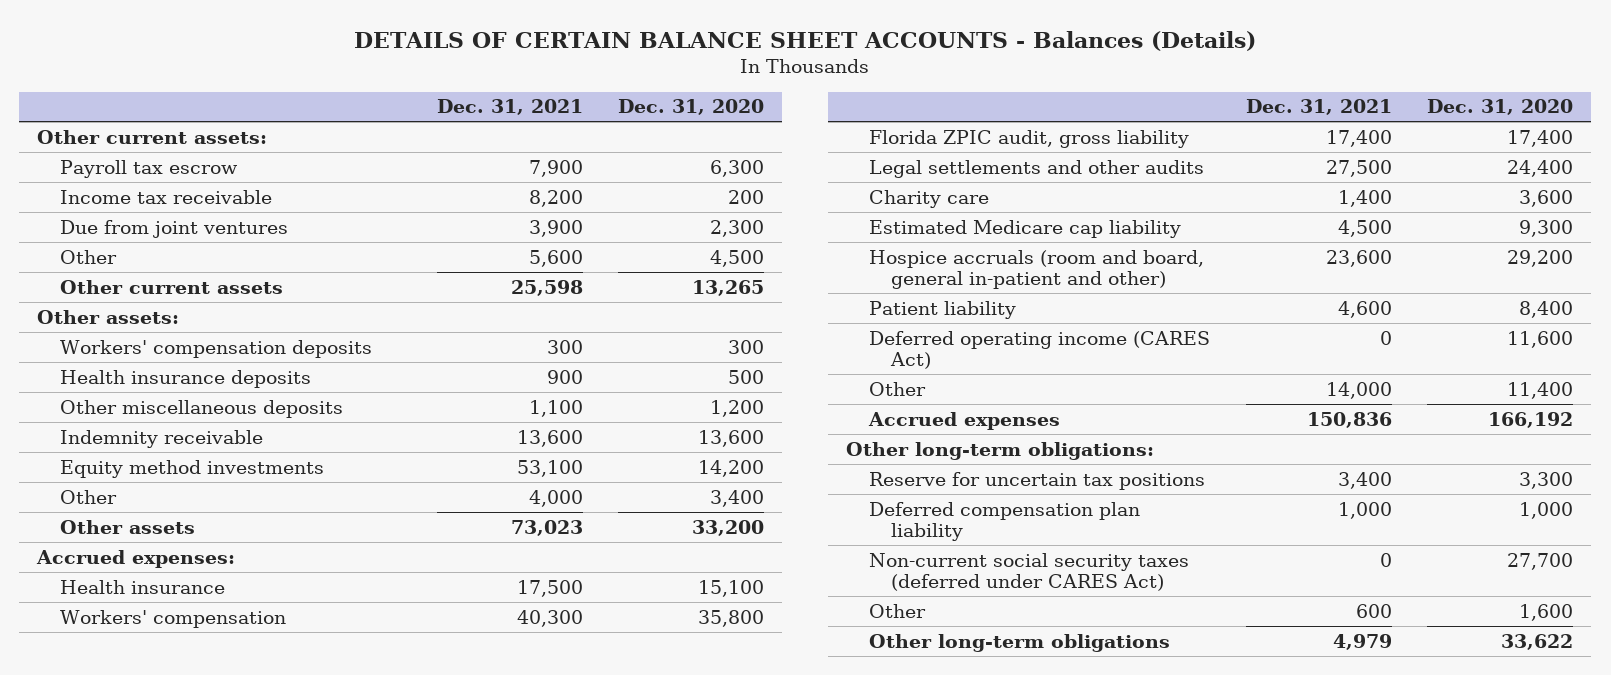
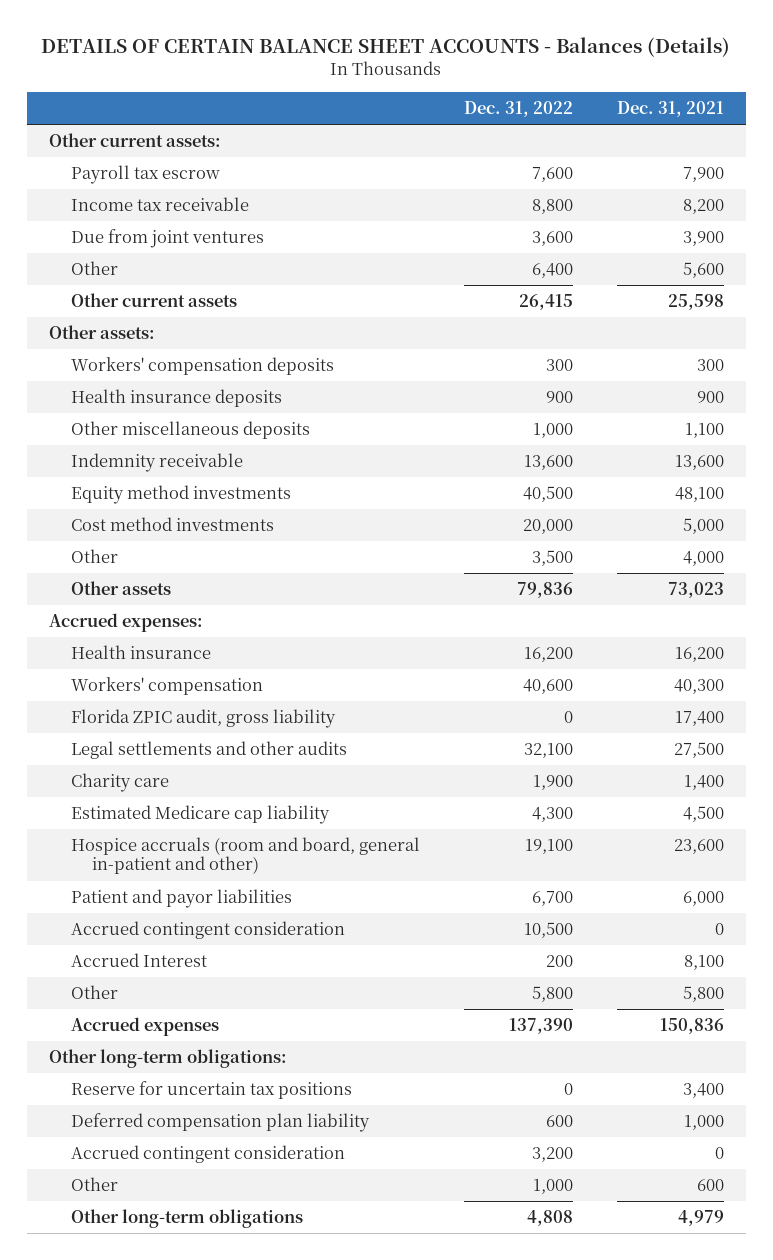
[618,99,765,116] Dec. 31, 2020 -> none
none -> [463,100,573,117] Dec. 31, 2022
[516,459,583,477] 53,100 -> [674,487,724,503] 48,100
none -> [70,517,274,532] Cost method investments
[516,579,583,597] 17,500 -> [674,647,724,663] 16,200
[868,330,1210,369] Deferred operating income (CARES Act) -> none
[868,300,1016,319] Patient liability -> [70,889,292,909] Patient and payor liabilities
[1337,300,1392,318] 4,600 -> [682,891,724,907] 6,000
none -> [70,921,345,940] Accrued contingent consideration
none -> [70,953,207,968] Accrued Interest
[1325,381,1392,399] 14,000 -> [682,986,724,1003] 5,800
[868,552,1189,591] Non-current social security taxes (deferred under CARES Act) -> none
none -> [70,1145,345,1164] Accrued contingent consideration

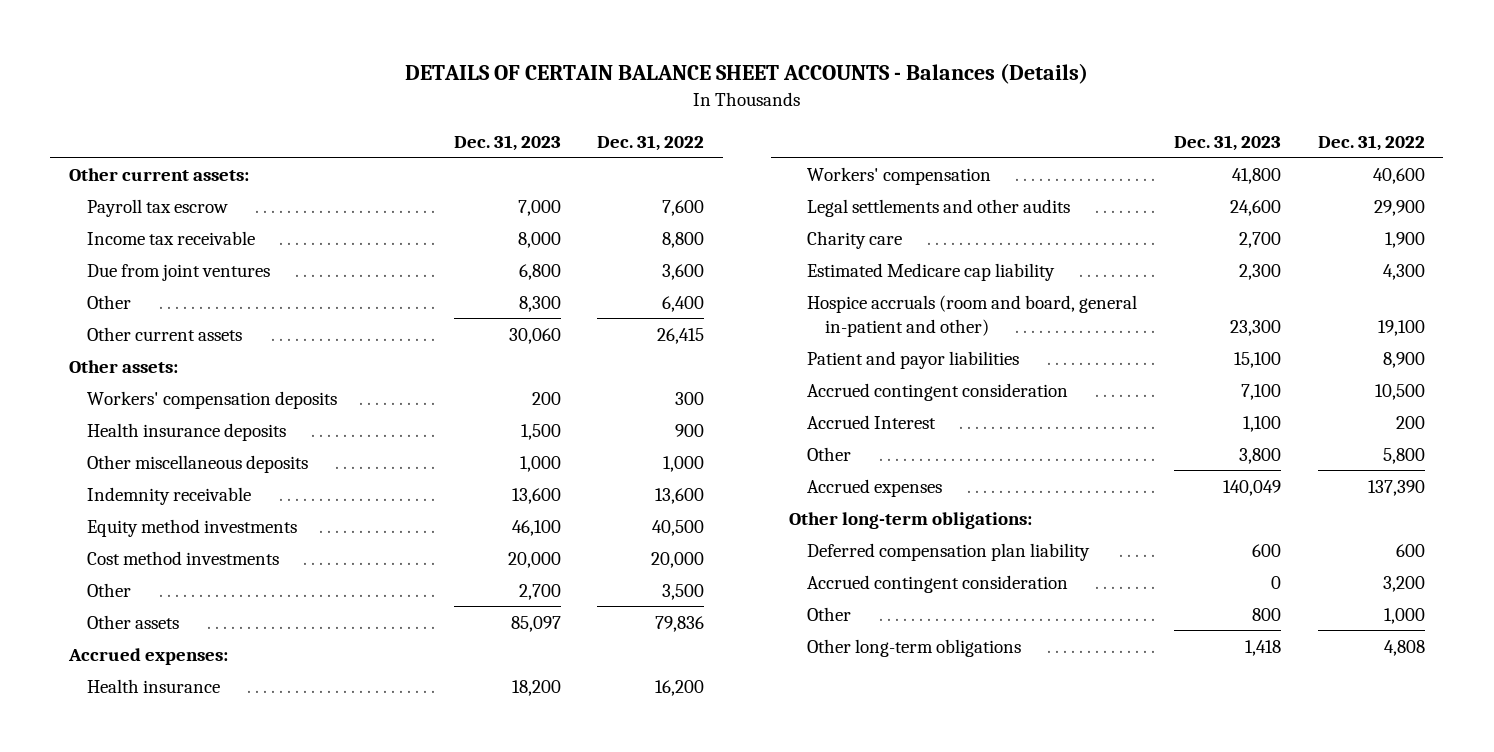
[616,100,724,117] Dec. 31, 2021 -> none
none -> [453,134,561,151] Dec. 31, 2023
[70,709,336,729] Florida ZPIC audit, gross liability -> none
[523,743,573,759] 32,100 -> [1373,199,1425,216] 29,900
[531,891,573,907] 6,700 -> [1382,351,1425,368] 8,900
[70,1081,352,1100] Reserve for uncertain tax positions -> none

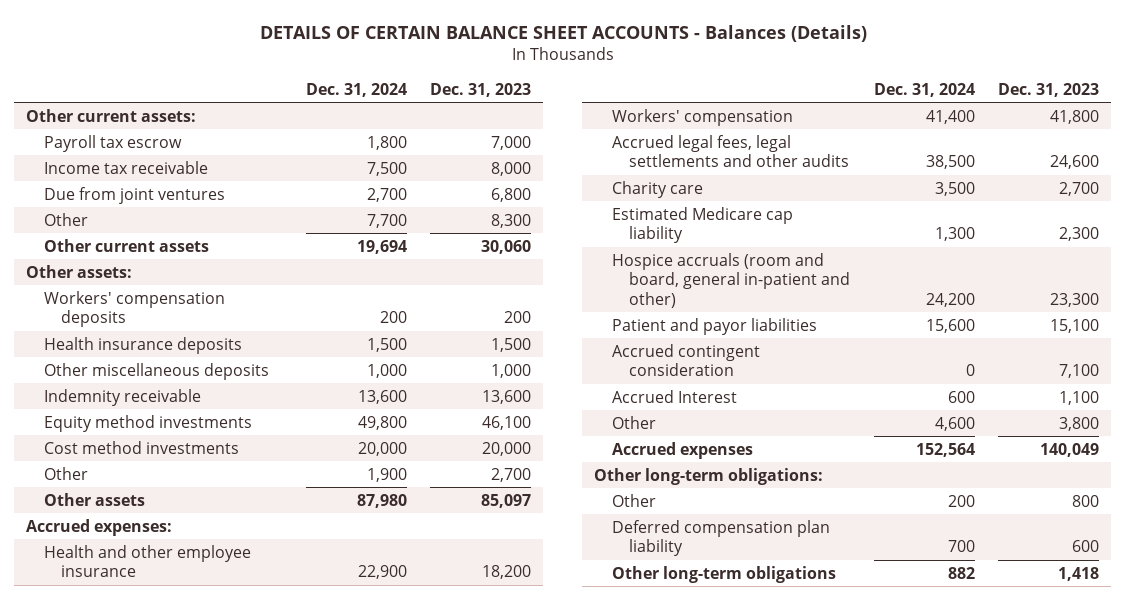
[597,134,705,151] Dec. 31, 2022 -> none
none -> [305,82,407,97] Dec. 31, 2024
[86,678,220,693] Health insurance -> [43,544,251,578] Health and other employee insurance
[806,198,1070,217] Legal settlements and other audits -> [611,134,850,168] Accrued legal fees, legal settlements and other audits
[806,574,1068,593] Accrued contingent consideration -> none
[806,542,1090,561] Deferred compensation plan liability -> [611,519,830,557] Deferred compensation plan liability

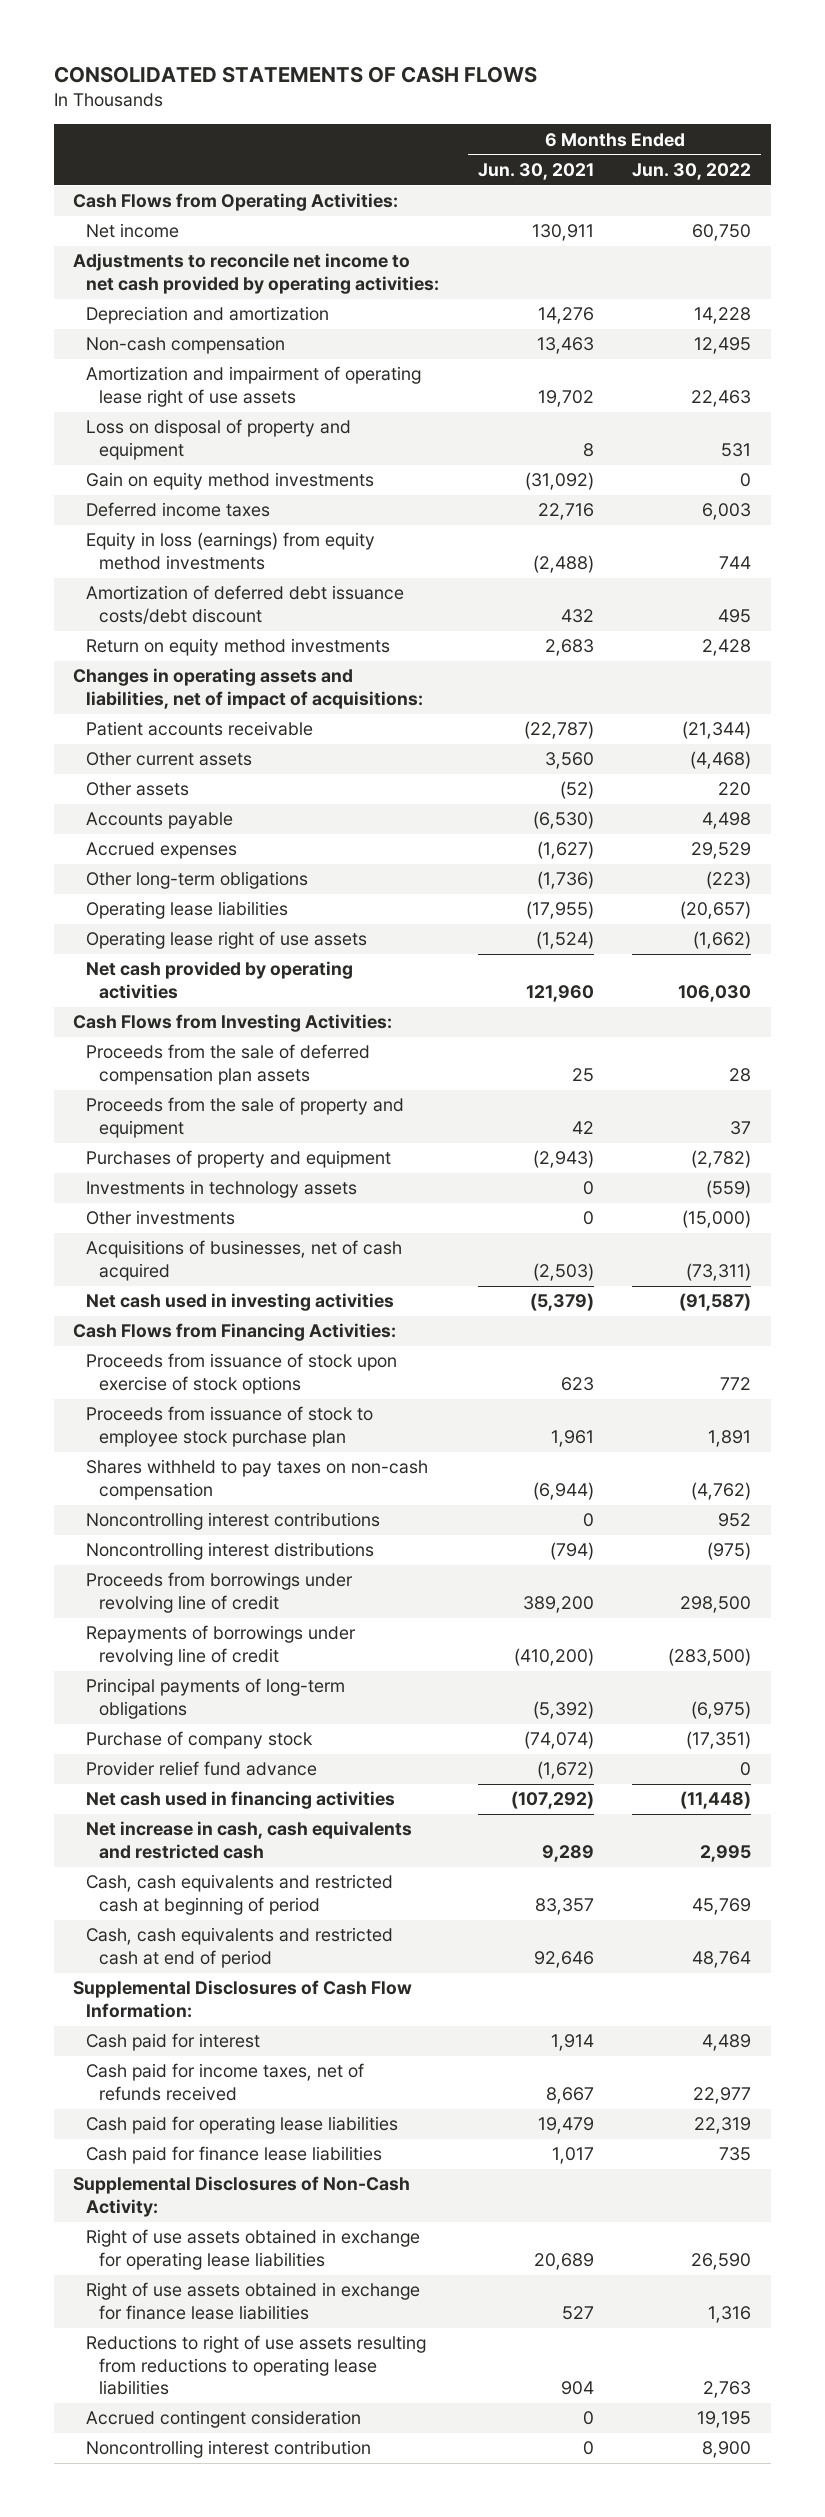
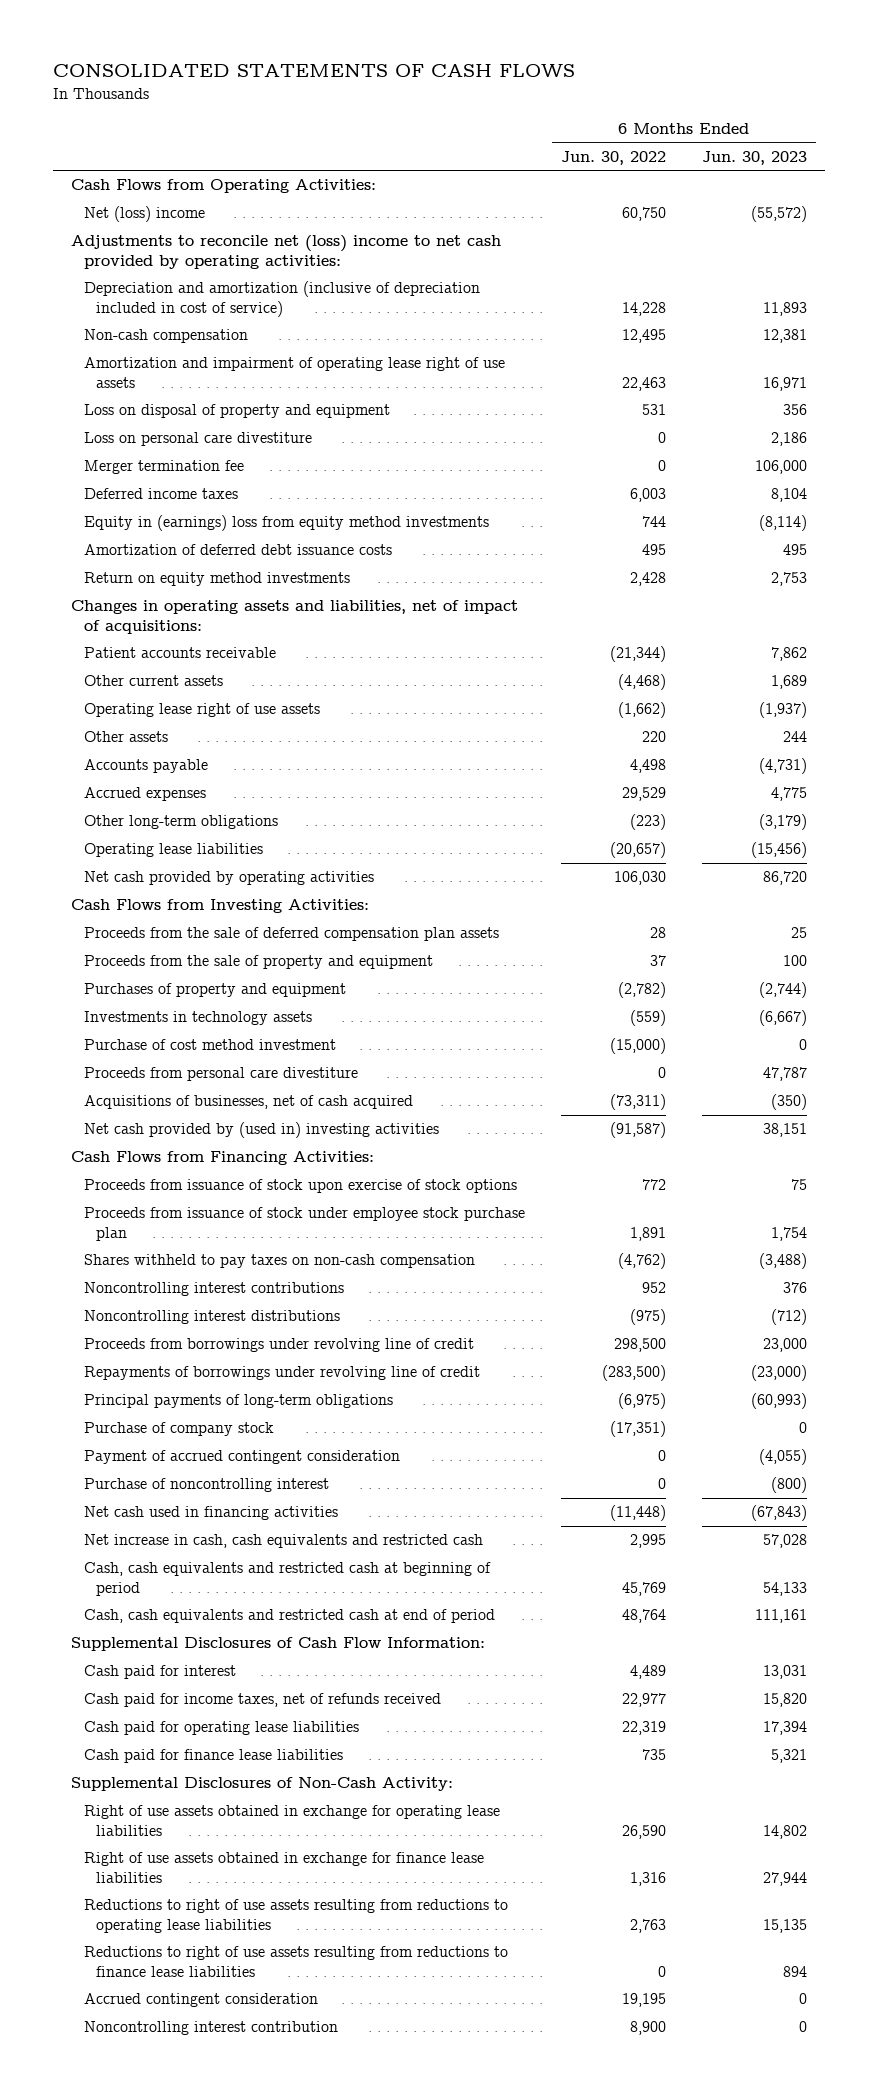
[477,162,594,180] Jun. 30, 2021 -> none
none -> [701,150,807,165] Jun. 30, 2023
[86,223,180,239] Net income -> [83,206,205,223] Net (loss) income
[73,253,440,294] Adjustments to reconcile net income to net cash provided by operating activities: -> [70,235,501,269] Adjustments to reconcile net (loss) income to net cash provided by operating activities:
[86,306,330,325] Depreciation and amortization -> [83,281,480,317] Depreciation and amortization (inclusive of depreciation included in cost of service)
[86,472,375,491] Gain on equity method investments -> none
none -> [83,432,312,447] Loss on personal care divestiture
none -> [83,460,244,475] Merger termination fee
[86,532,376,570] Equity in loss (earnings) from equity method investments -> [83,515,489,532] Equity in (earnings) loss from equity method investments
[86,585,405,624] Amortization of deferred debt issuance costs/debt discount -> [83,544,392,556] Amortization of deferred debt issuance costs
[86,931,368,950] Operating lease right of use assets -> [83,703,320,718] Operating lease right of use assets
[86,1210,236,1226] Other investments -> [83,1039,336,1051] Purchase of cost method investment
none -> [83,1067,358,1082] Proceeds from personal care divestiture
[86,1293,395,1312] Net cash used in investing activities -> [83,1122,439,1139] Net cash provided by (used in) investing activities
[86,1406,374,1447] Proceeds from issuance of stock to employee stock purchase plan -> [83,1207,525,1241] Proceeds from issuance of stock under employee stock purchase plan
[86,1761,318,1777] Provider relief fund advance -> none
none -> [83,1450,400,1465] Payment of accrued contingent consideration
none -> [83,1478,329,1493] Purchase of noncontrolling interest
none -> [83,1946,508,1977] Reductions to right of use assets resulting from reductions to finance lease liabilities

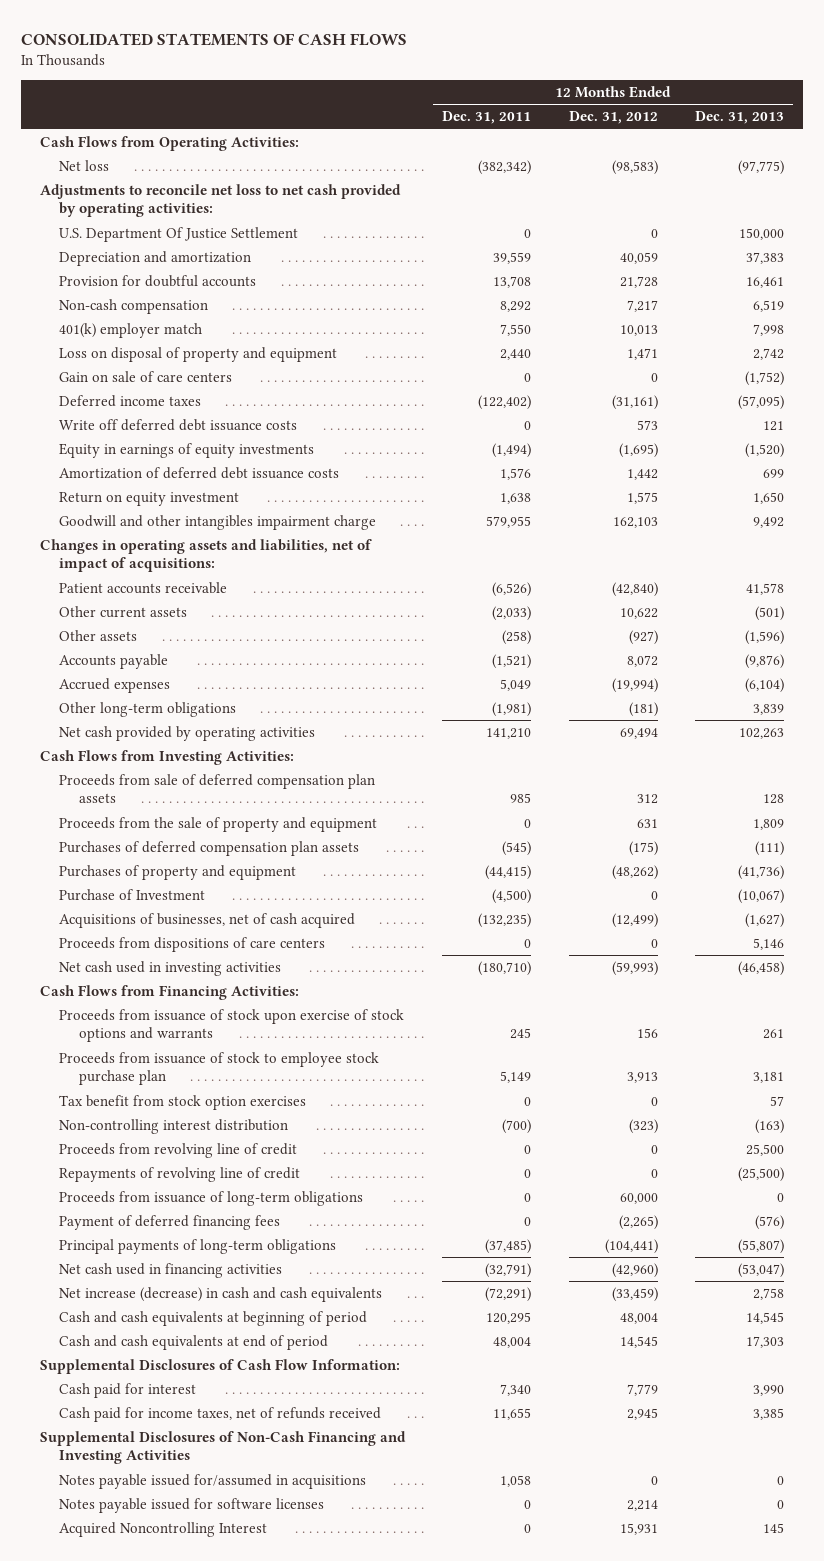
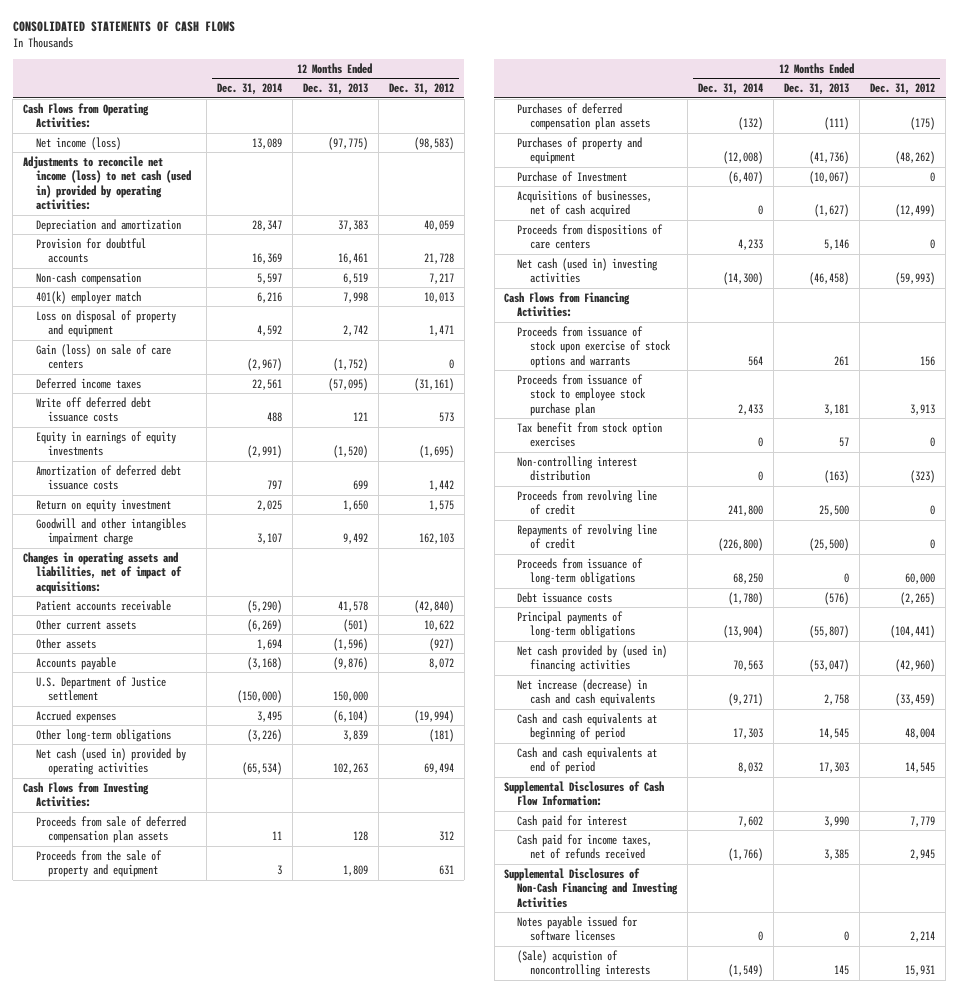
[442,111,532,125] Dec. 31, 2011 -> none
none -> [216,83,282,96] Dec. 31, 2014
[59,227,299,243] U.S. Department Of Justice Settlement -> none
[59,160,110,172] Net loss -> [35,136,121,150] Net income (loss)
[40,184,402,218] Adjustments to reconcile net loss to net cash provided by operating activities: -> [23,155,191,211] Adjustments to reconcile net income (loss) to net cash (used in) provided by operating activities:
[59,371,233,383] Gain on sale of care centers -> [35,343,171,370] Gain (loss) on sale of care centers
none -> [35,675,166,702] U.S. Department of Justice settlement
[59,726,316,742] Net cash provided by operating activities -> [35,747,186,776] Net cash (used in) provided by operating activities
[59,961,282,977] Net cash used in investing activities -> [517,257,659,284] Net cash (used in) investing activities
[59,1215,281,1231] Payment of deferred financing fees -> [517,591,613,603] Debt issuance costs
[59,1263,283,1279] Net cash used in financing activities -> [517,644,668,673] Net cash provided by (used in) financing activities
[59,1474,367,1490] Notes payable issued for/assumed in acquisitions -> none
[59,1522,268,1538] Acquired Noncontrolling Interest -> [517,949,650,978] (Sale) acquistion of noncontrolling interests

